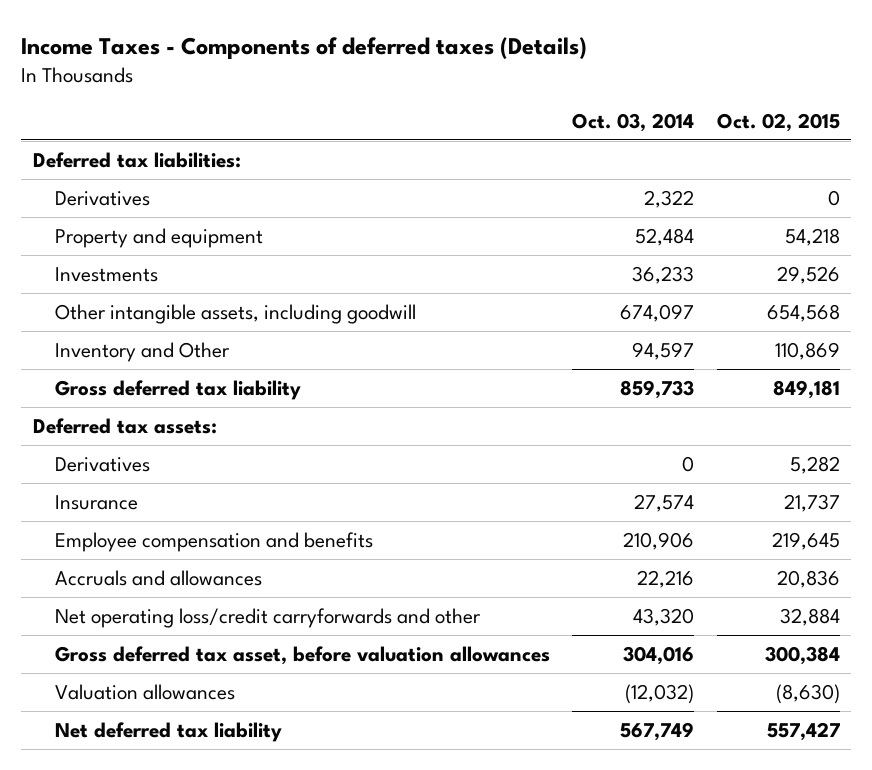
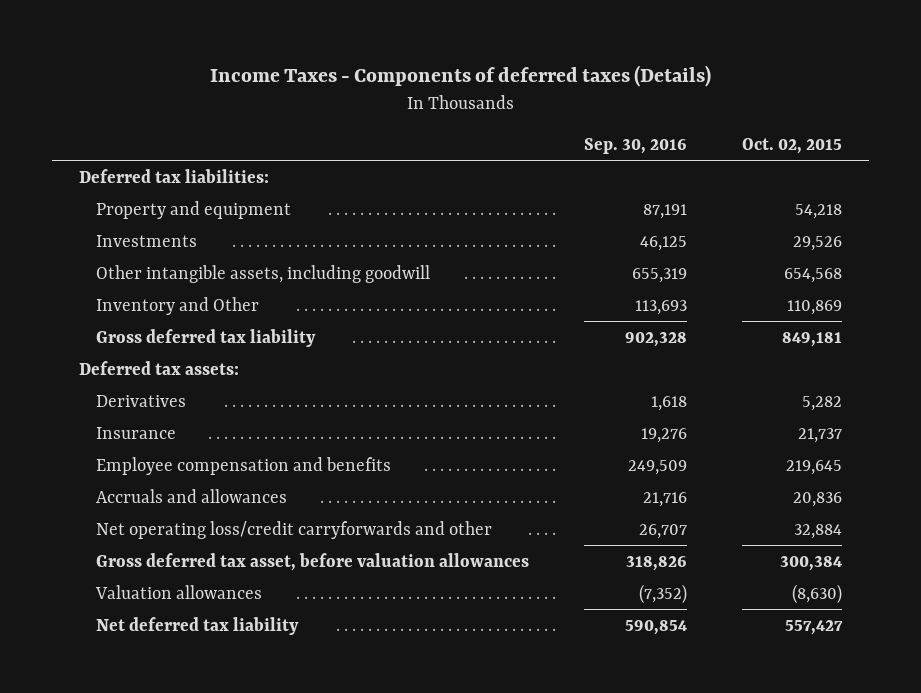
[572,112,695,132] Oct. 03, 2014 -> none
none -> [583,137,687,154] Sep. 30, 2016
[54,190,150,206] Derivatives -> none

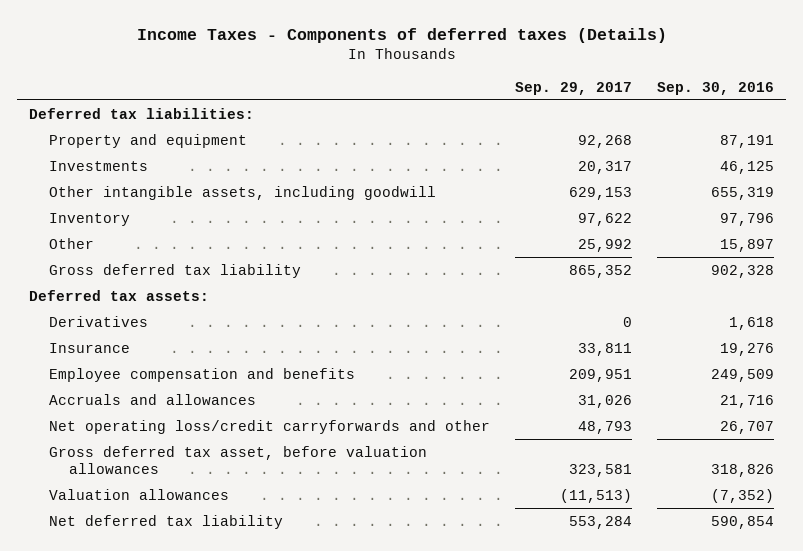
[741,137,842,154] Oct. 02, 2015 -> none
none -> [514,81,632,95] Sep. 29, 2017
none -> [49,212,131,226] Inventory
[95,296,259,315] Inventory and Other -> [49,237,95,249] Other
[634,299,687,315] 113,693 -> [719,238,774,252] 15,897

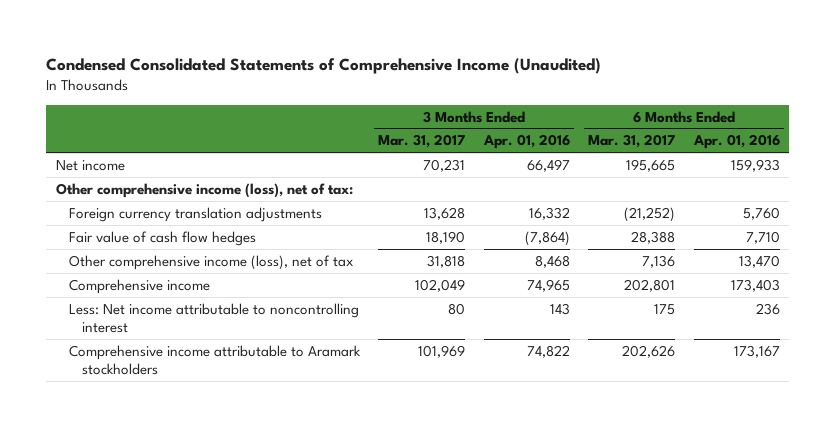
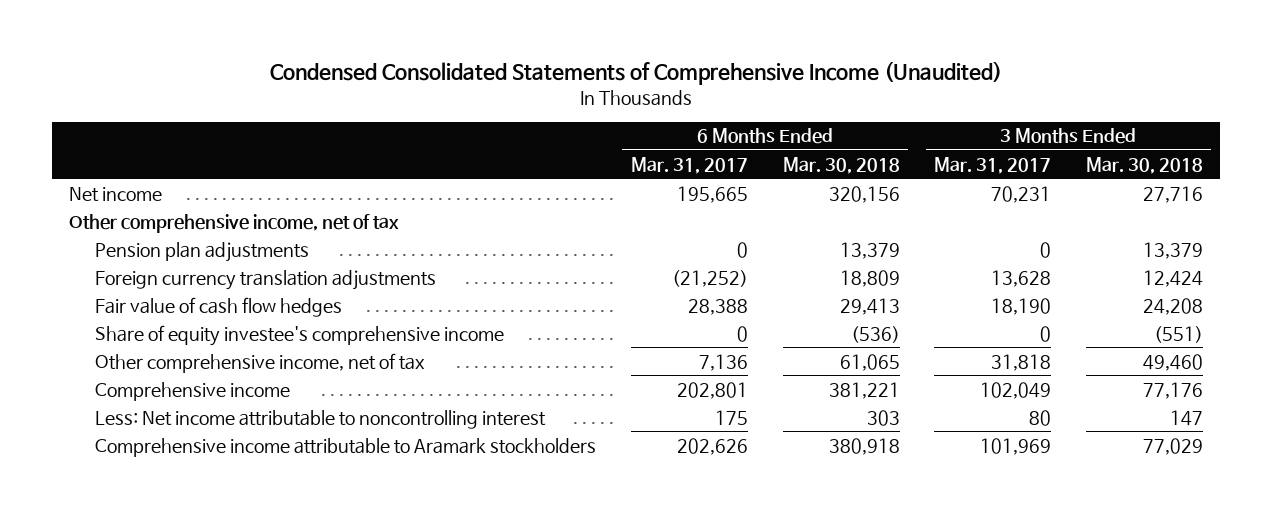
[482,134,570,150] Apr. 01, 2016 -> none
[692,134,780,150] Apr. 01, 2016 -> none
none -> [782,156,900,174] Mar. 30, 2018
none -> [1085,156,1203,174] Mar. 30, 2018
[55,182,353,198] Other comprehensive income (loss), net of tax: -> [68,213,399,233] Other comprehensive income, net of tax
none -> [95,241,310,262] Pension plan adjustments
none -> [95,324,505,346] Share of equity investee's comprehensive income
[68,254,354,270] Other comprehensive income (loss), net of tax -> [95,352,426,373] Other comprehensive income, net of tax

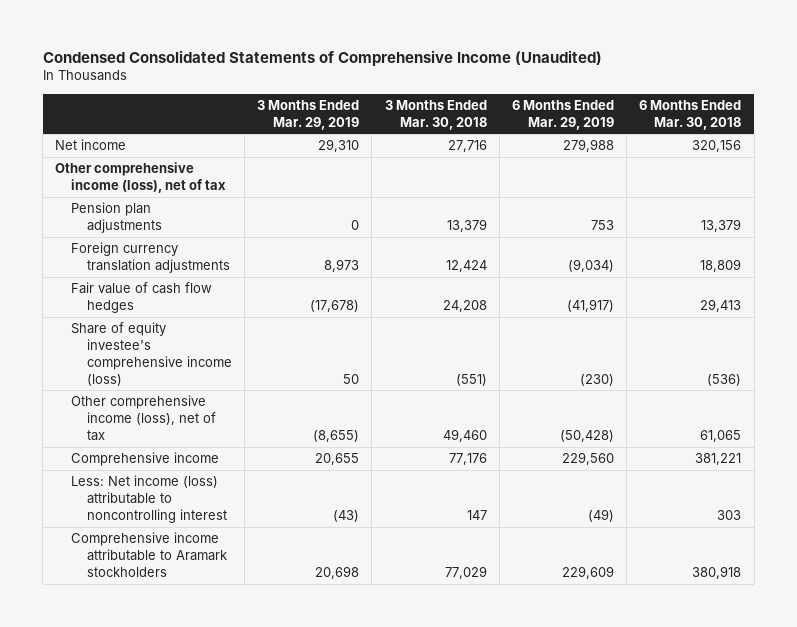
[631,156,749,174] Mar. 31, 2017 -> none
[934,156,1052,174] Mar. 31, 2017 -> none
none -> [257,99,360,130] 3 Months Ended Mar. 29, 2019
none -> [512,99,615,130] 6 Months Ended Mar. 29, 2019
[68,213,399,233] Other comprehensive income, net of tax -> [55,162,227,194] Other comprehensive income (loss), net of tax
[95,324,505,346] Share of equity investee's comprehensive income -> [71,322,232,386] Share of equity investee's comprehensive income (loss)
[95,352,426,373] Other comprehensive income, net of tax -> [71,395,216,441] Other comprehensive income (loss), net of tax
[95,409,547,429] Less: Net income attributable to noncontrolling interest -> [71,475,227,523] Less: Net income (loss) attributable to noncontrolling interest

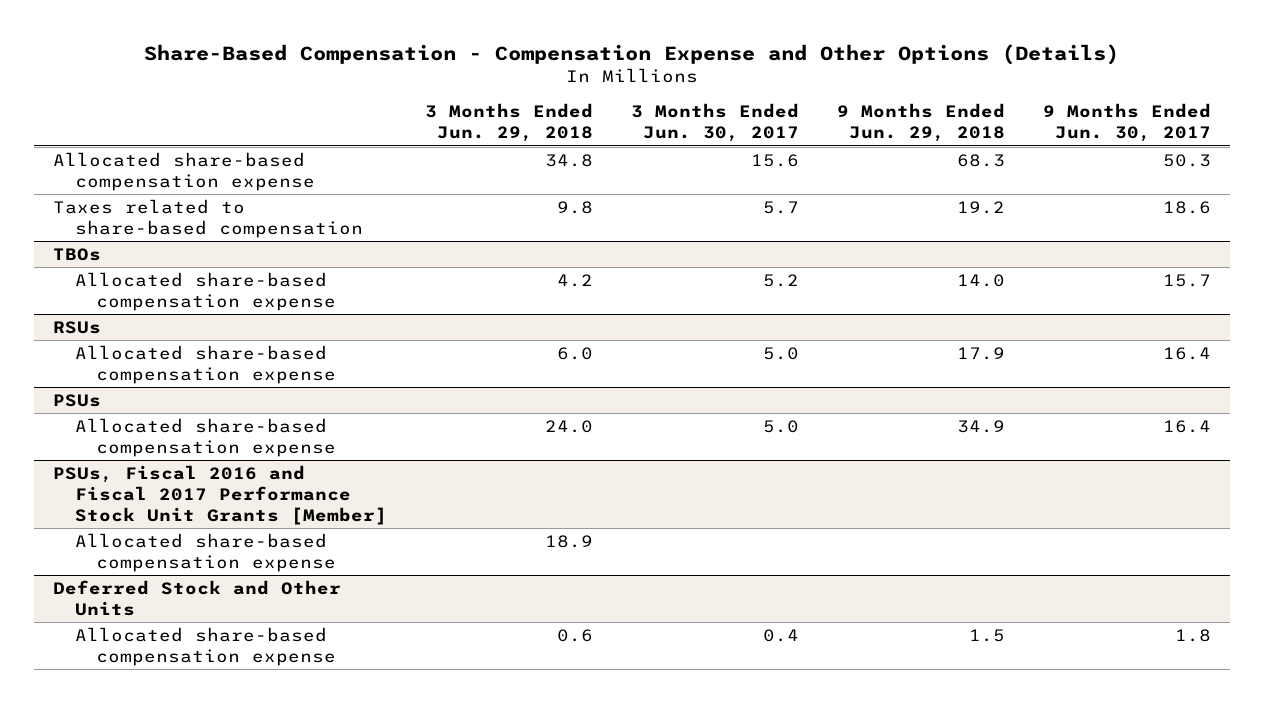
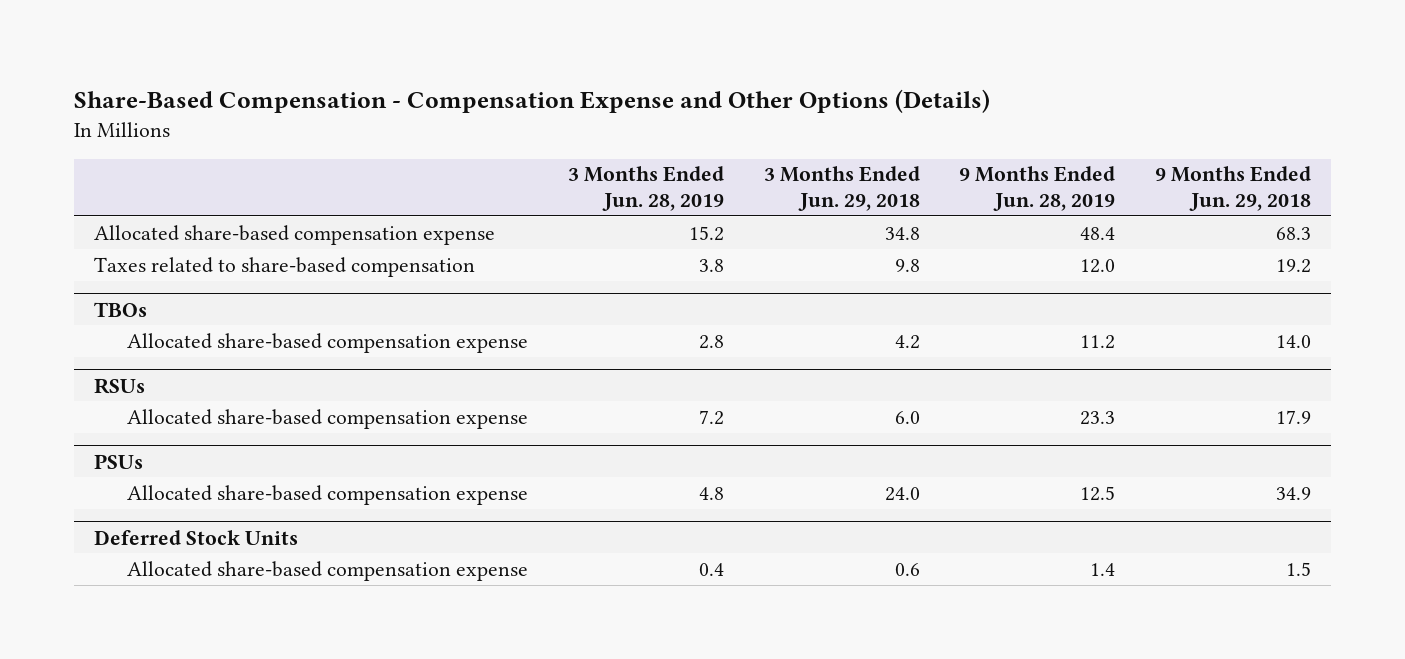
[630,103,799,143] 3 Months Ended Jun. 30, 2017 -> none
[1043,103,1212,143] 9 Months Ended Jun. 30, 2017 -> none
none -> [567,166,724,211] 3 Months Ended Jun. 28, 2019
none -> [959,166,1116,211] 9 Months Ended Jun. 28, 2019
[53,464,387,526] PSUs, Fiscal 2016 and Fiscal 2017 Performance Stock Unit Grants [Member] -> none
[74,532,336,572] Allocated share-based compensation expense -> none
[53,579,342,616] Deferred Stock and Other Units -> [94,529,299,545] Deferred Stock Units

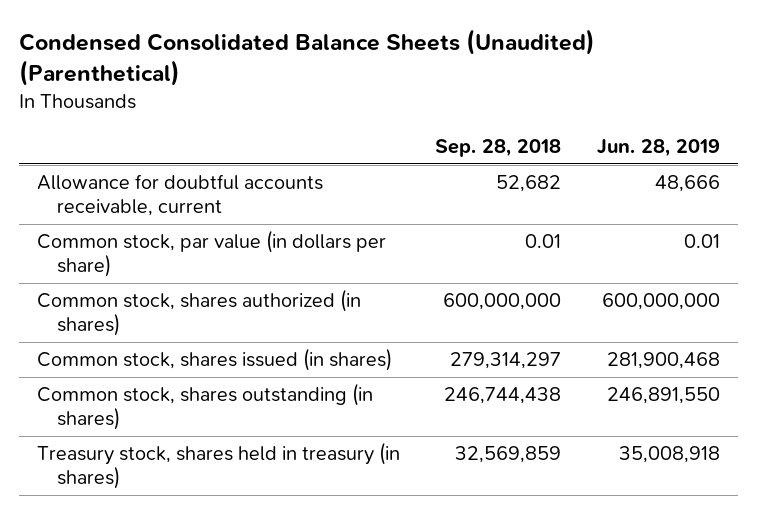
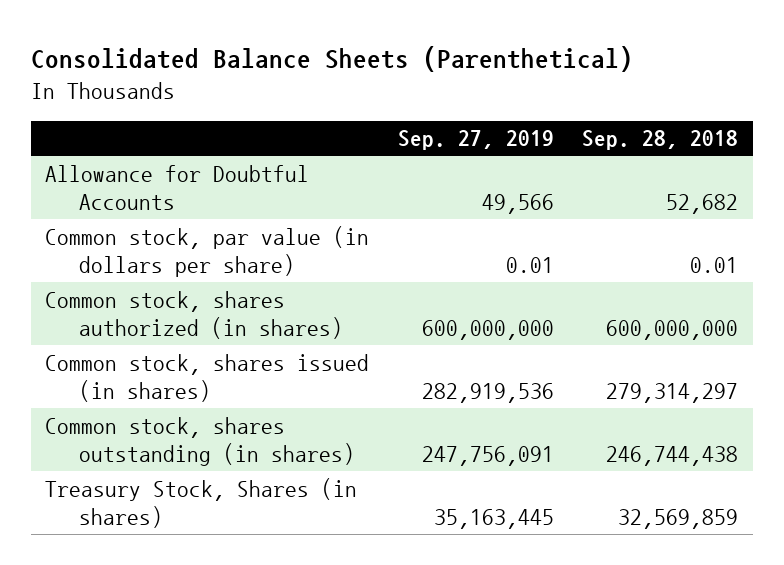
[19,29,596,87] Condensed Consolidated Balance Sheets (Unaudited) (Parenthetical) -> [31,45,634,72] Consolidated Balance Sheets (Parenthetical)
[597,138,721,157] Jun. 28, 2019 -> none
none -> [397,130,554,151] Sep. 27, 2019
[36,174,323,217] Allowance for doubtful accounts receivable, current -> [45,164,310,211] Allowance for Doubtful Accounts
[36,442,400,490] Treasury stock, shares held in treasury (in shares) -> [45,477,358,529] Treasury Stock, Shares (in shares)

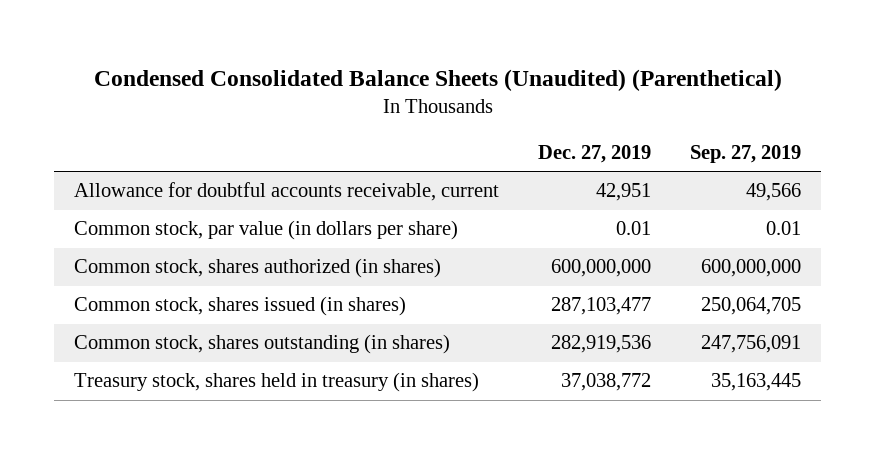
[31,45,634,72] Consolidated Balance Sheets (Parenthetical) -> [93,68,782,91] Condensed Consolidated Balance Sheets (Unaudited) (Parenthetical)
[582,130,739,151] Sep. 28, 2018 -> none
none -> [538,144,652,163] Dec. 27, 2019
[45,164,310,211] Allowance for Doubtful Accounts -> [73,182,499,202] Allowance for doubtful accounts receivable, current
[421,383,554,404] 282,919,536 -> [701,297,802,316] 250,064,705
[45,477,358,529] Treasury Stock, Shares (in shares) -> [73,372,479,393] Treasury stock, shares held in treasury (in shares)

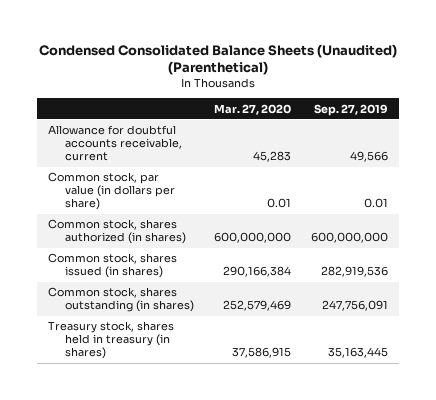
[538,144,652,163] Dec. 27, 2019 -> none
none -> [213,103,291,115] Mar. 27, 2020
[701,297,802,316] 250,064,705 -> [321,266,389,278] 282,919,536

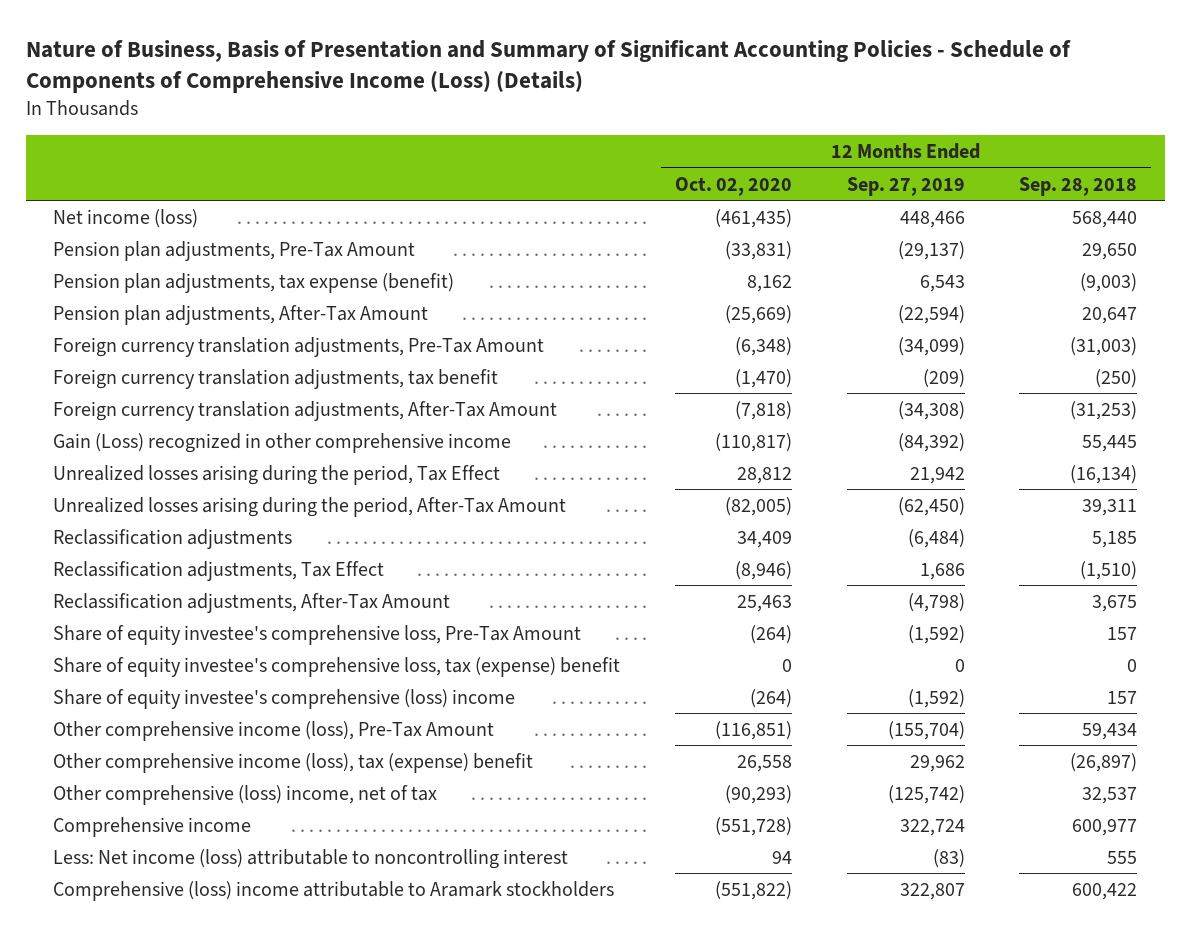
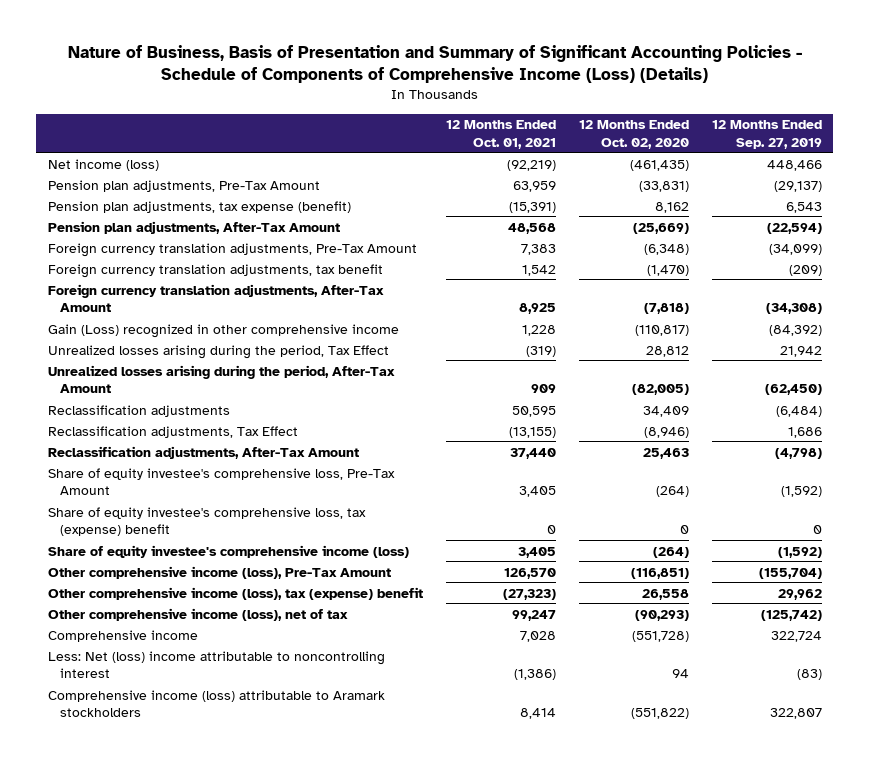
[1019,176,1138,196] Sep. 28, 2018 -> none
none -> [445,120,556,149] 12 Months Ended Oct. 01, 2021
[52,688,515,709] Share of equity investee's comprehensive (loss) income -> [47,544,409,558] Share of equity investee's comprehensive income (loss)
[52,784,437,805] Other comprehensive (loss) income, net of tax -> [47,607,348,621] Other comprehensive income (loss), net of tax
[52,848,568,869] Less: Net income (loss) attributable to noncontrolling interest -> [47,650,385,678] Less: Net (loss) income attributable to noncontrolling interest
[52,880,614,901] Comprehensive (loss) income attributable to Aramark stockholders -> [47,689,385,717] Comprehensive income (loss) attributable to Aramark stockholders

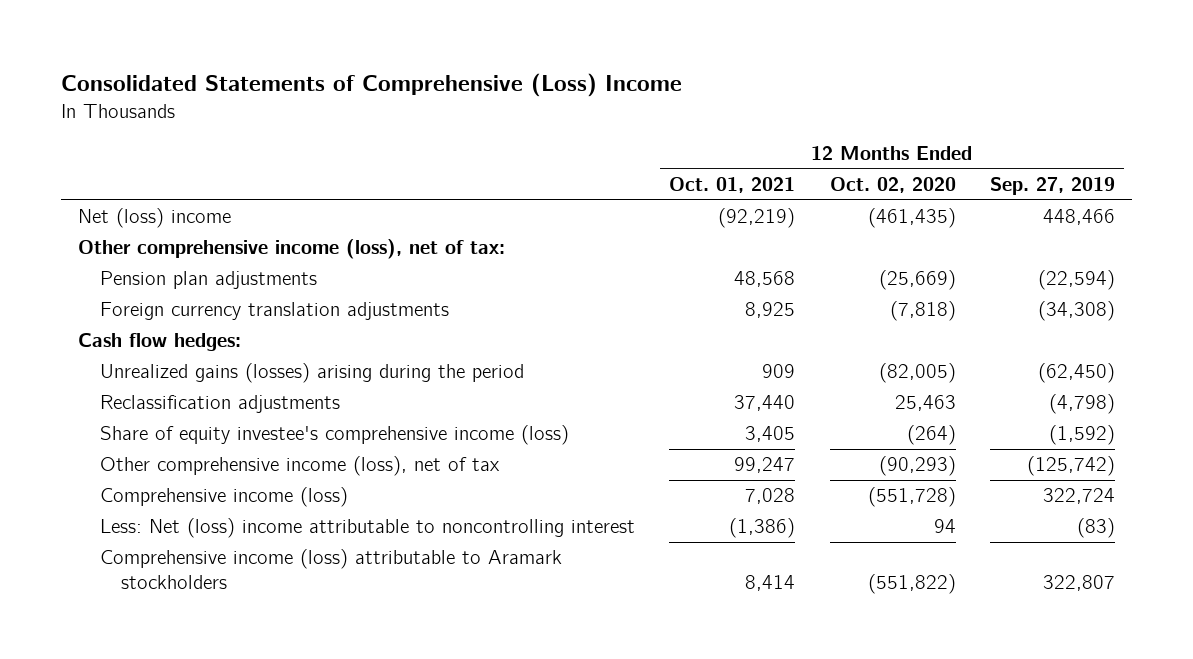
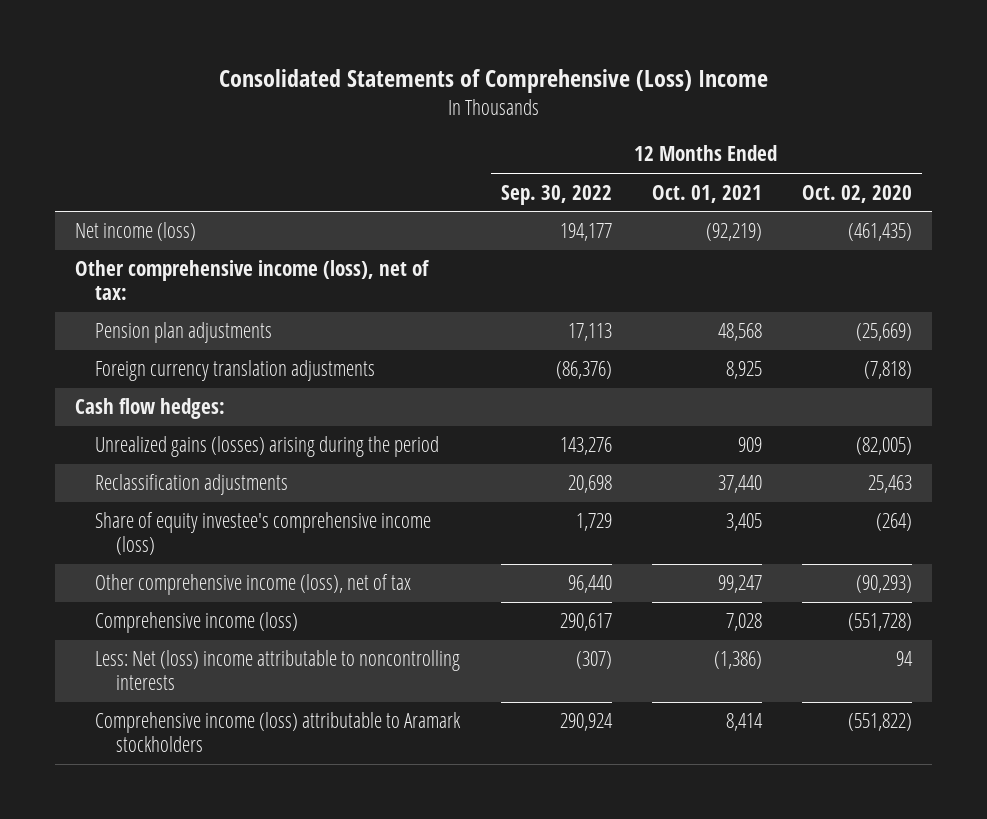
[990,176,1116,195] Sep. 27, 2019 -> none
none -> [500,184,612,205] Sep. 30, 2022
[78,208,232,229] Net (loss) income -> [75,222,197,242] Net income (loss)
[99,518,635,539] Less: Net (loss) income attributable to noncontrolling interest -> [95,650,461,690] Less: Net (loss) income attributable to noncontrolling interests

